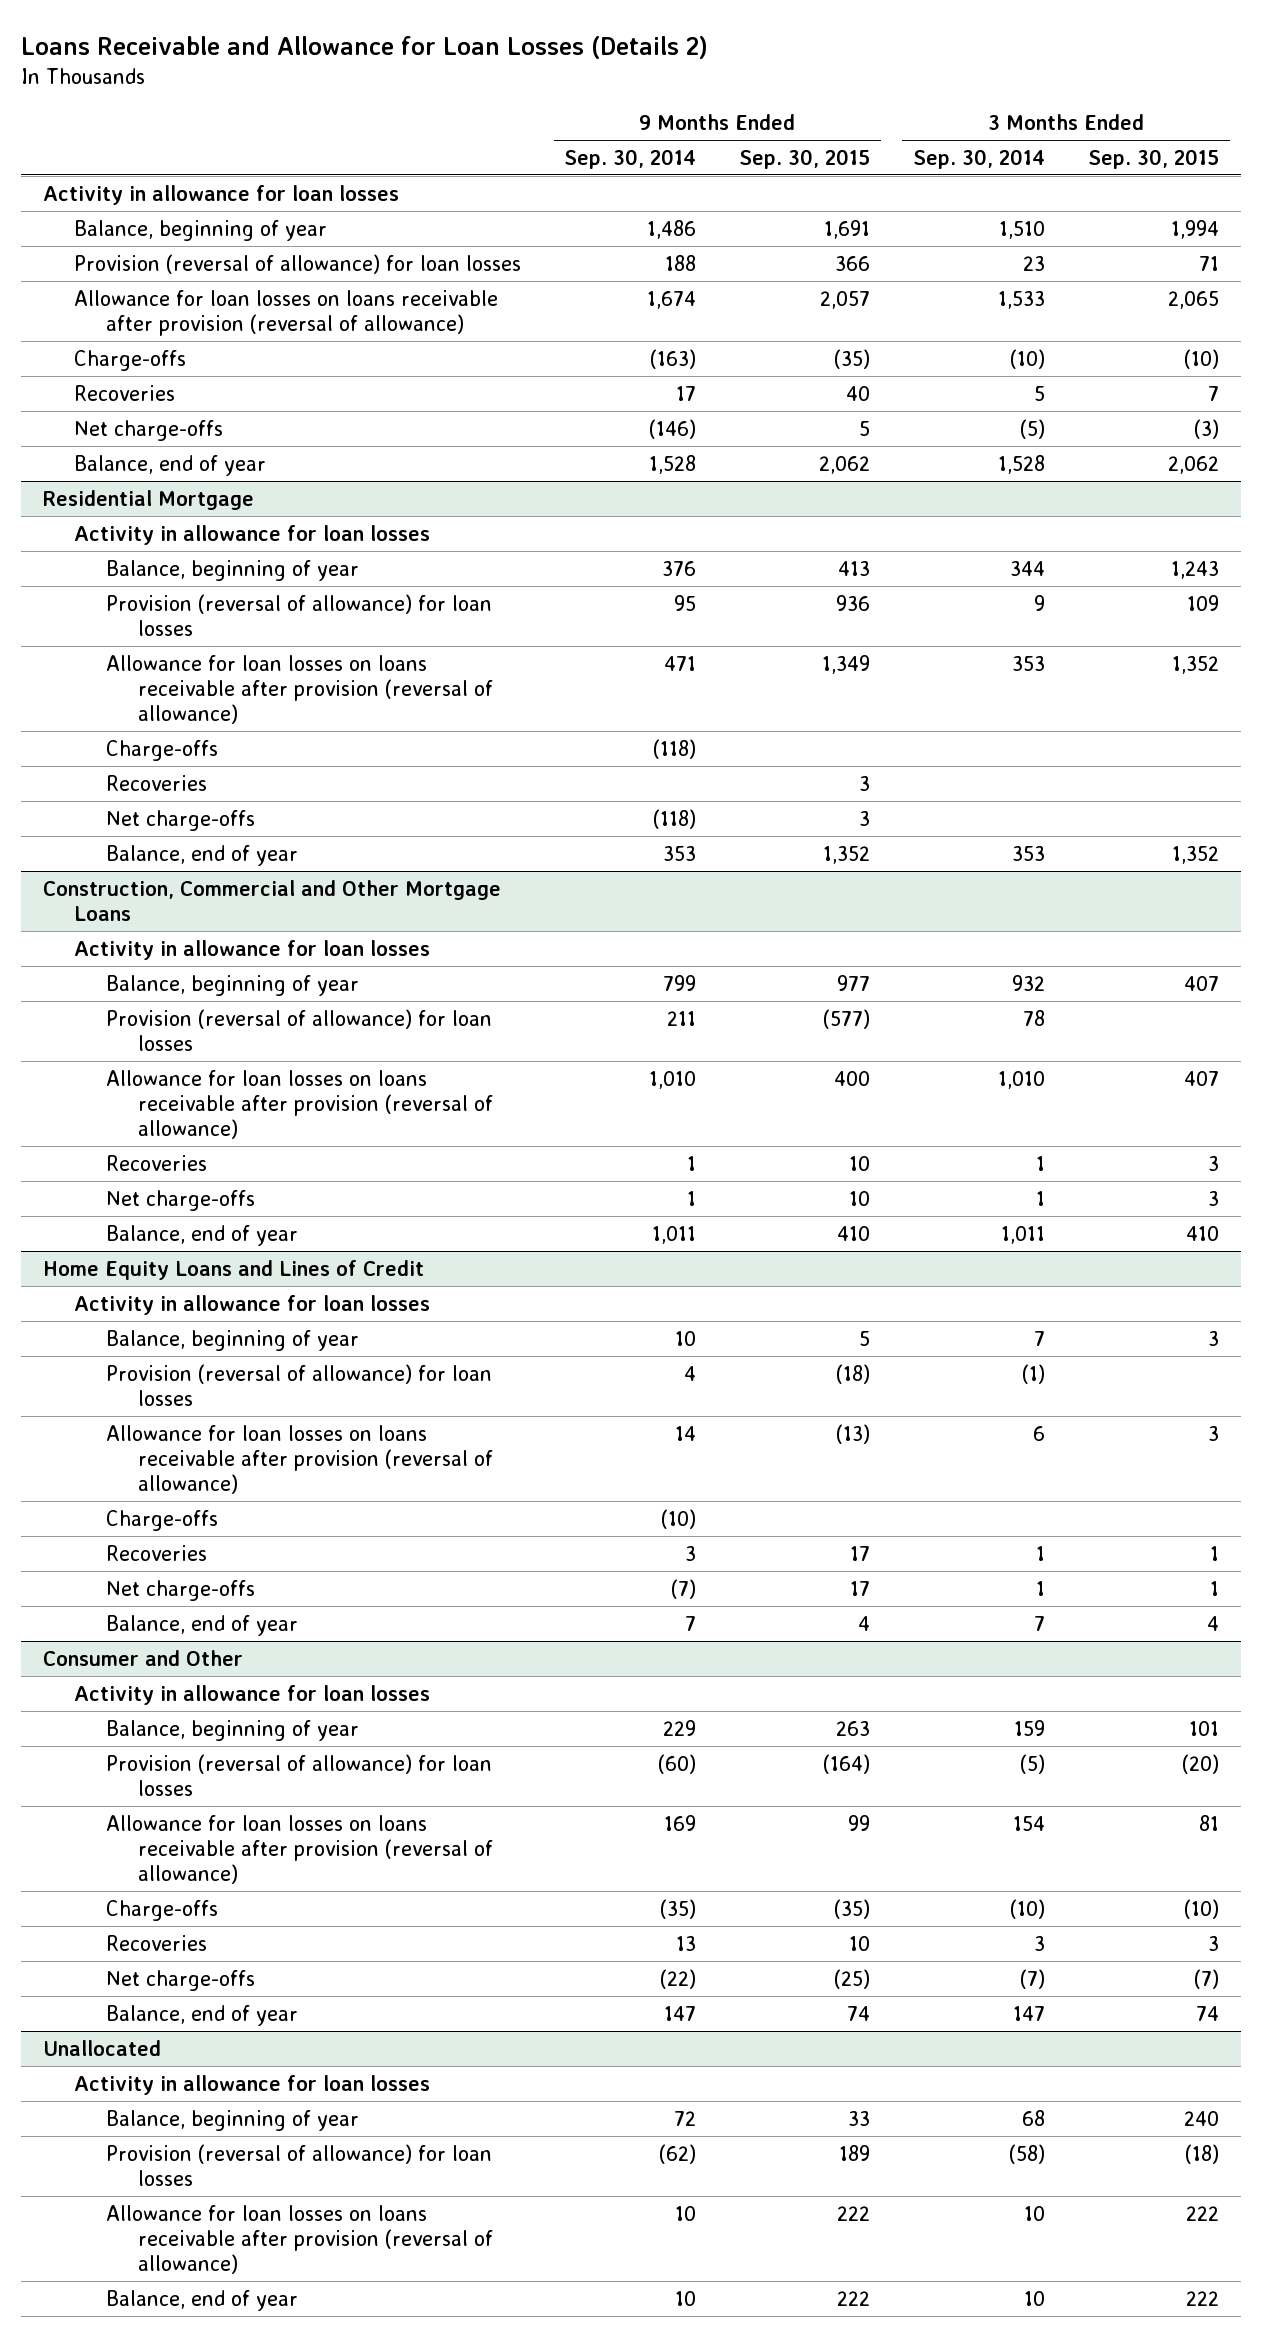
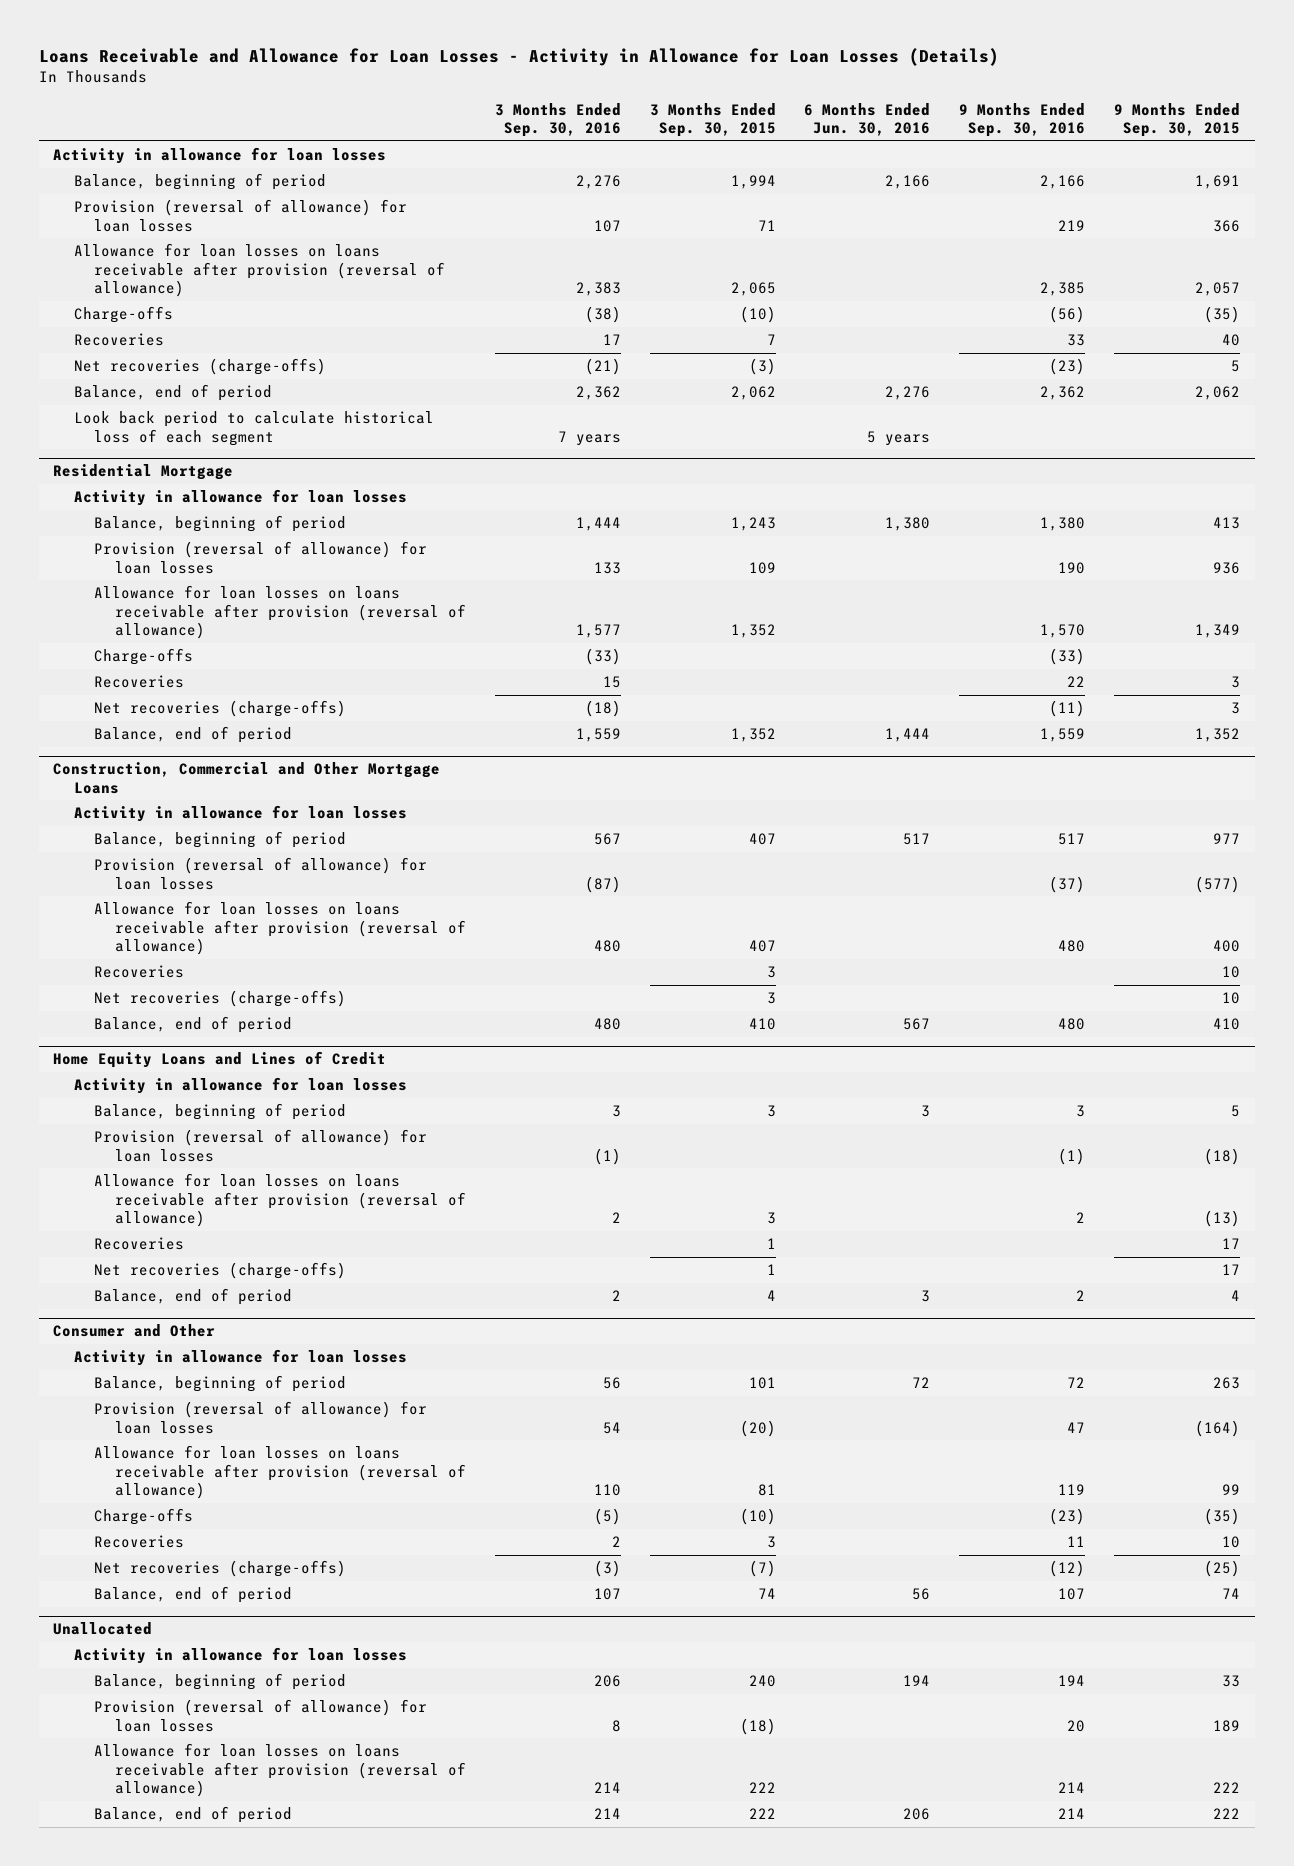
[21,35,709,59] Loans Receivable and Allowance for Loan Losses (Details 2) -> [38,47,999,66] Loans Receivable and Allowance for Loan Losses - Activity in Allowance for Loan Losses (Details)
[564,148,697,169] Sep. 30, 2014 -> none
[913,148,1046,169] Sep. 30, 2014 -> none
none -> [494,102,621,138] 3 Months Ended Sep. 30, 2016
none -> [804,102,931,137] 6 Months Ended Jun. 30, 2016
none -> [959,102,1086,138] 9 Months Ended Sep. 30, 2016
[74,219,328,241] Balance, beginning of year -> [73,173,326,191] Balance, beginning of period
[74,419,224,441] Net charge-offs -> [73,358,326,376] Net recoveries (charge-offs)
[74,454,267,476] Balance, end of year -> [73,384,272,402] Balance, end of period
none -> [73,411,434,446] Look back period to calculate historical loss of each segment
[106,559,360,581] Balance, beginning of year -> [94,515,347,533] Balance, beginning of period
[106,809,256,831] Net charge-offs -> [94,700,347,718] Net recoveries (charge-offs)
[106,844,299,866] Balance, end of year -> [94,726,293,744] Balance, end of period
[106,974,360,996] Balance, beginning of year -> [94,831,347,849] Balance, beginning of period
[106,1189,256,1211] Net charge-offs -> [94,990,347,1008] Net recoveries (charge-offs)
[106,1224,299,1246] Balance, end of year -> [94,1016,293,1034] Balance, end of period
[106,1329,360,1351] Balance, beginning of year -> [94,1103,347,1121] Balance, beginning of period
[106,1509,219,1531] Charge-offs -> none
[106,1579,256,1601] Net charge-offs -> [94,1262,347,1280] Net recoveries (charge-offs)
[106,1614,299,1636] Balance, end of year -> [94,1288,293,1306] Balance, end of period
[106,1719,360,1741] Balance, beginning of year -> [94,1375,347,1393] Balance, beginning of period
[106,1969,256,1991] Net charge-offs -> [94,1560,347,1578] Net recoveries (charge-offs)
[106,2004,299,2026] Balance, end of year -> [94,1586,293,1604] Balance, end of period
[106,2109,360,2131] Balance, beginning of year -> [94,1673,347,1691] Balance, beginning of period
[106,2289,299,2311] Balance, end of year -> [94,1806,293,1824] Balance, end of period

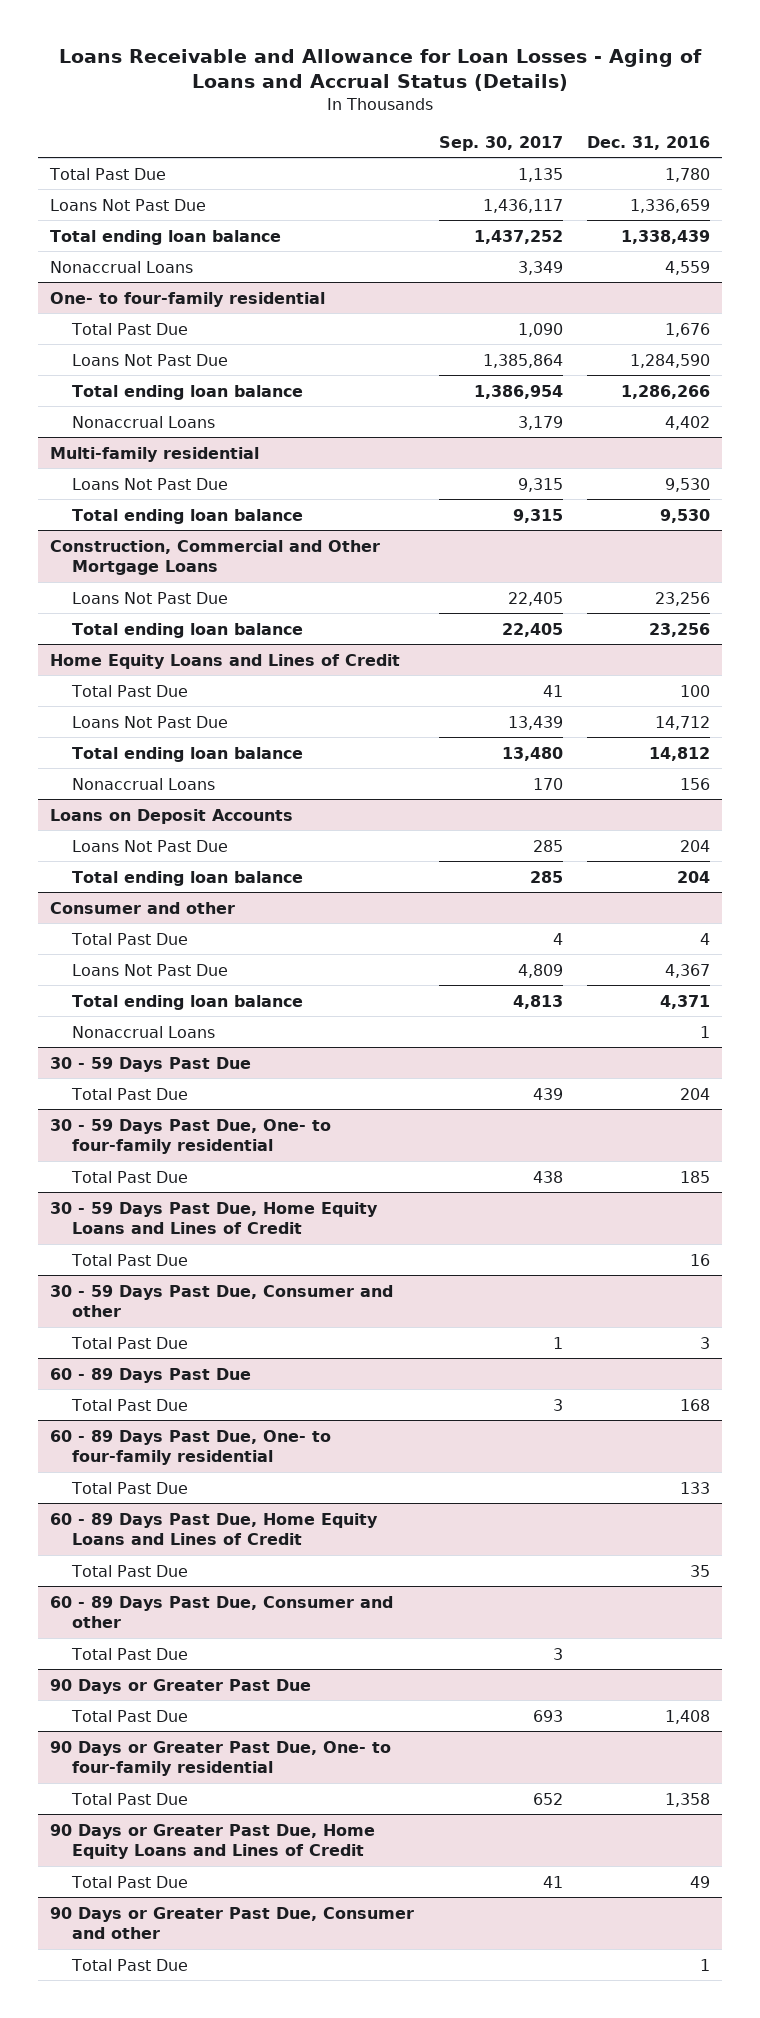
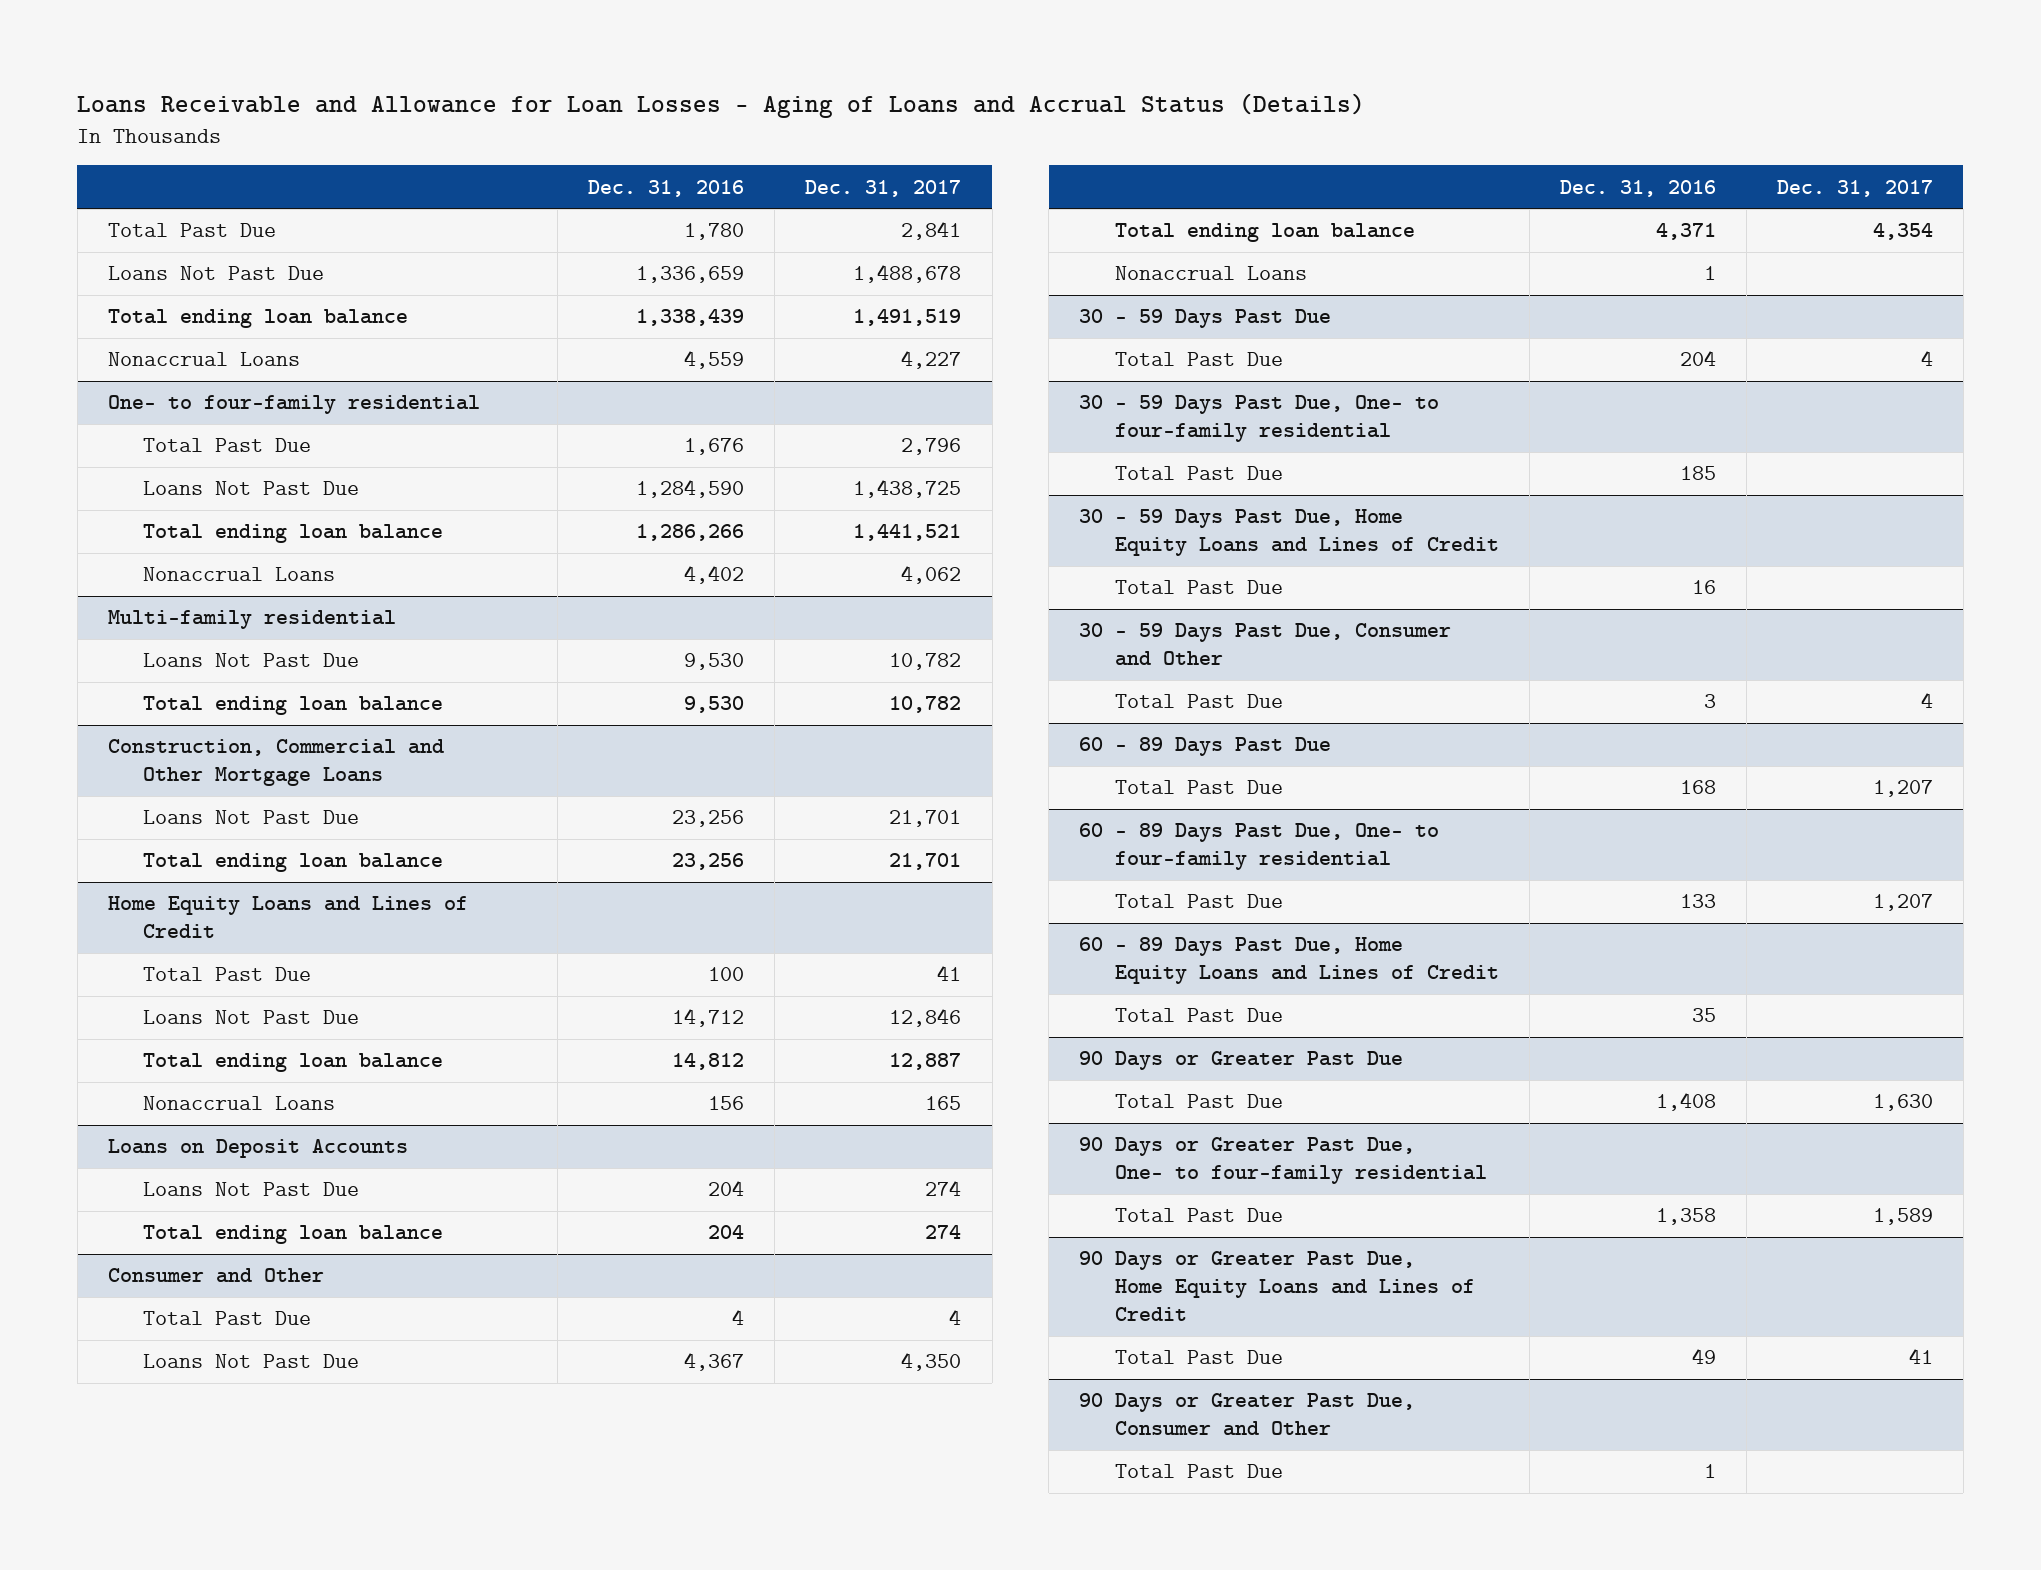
[438,135,563,151] Sep. 30, 2017 -> none
none -> [805,179,962,197] Dec. 31, 2017
[50,901,236,914] Consumer and other -> [107,1268,324,1284] Consumer and Other
[50,1284,394,1317] 30 - 59 Days Past Due, Consumer and other -> [1079,623,1452,667] 30 - 59 Days Past Due, Consumer and Other
[50,1595,394,1628] 60 - 89 Days Past Due, Consumer and other -> none
[71,1647,189,1660] Total Past Due -> none
[50,1906,415,1939] 90 Days or Greater Past Due, Consumer and other -> [1079,1393,1416,1437] 90 Days or Greater Past Due, Consumer and Other

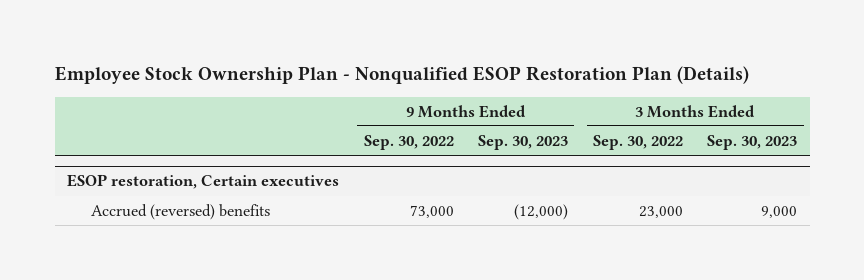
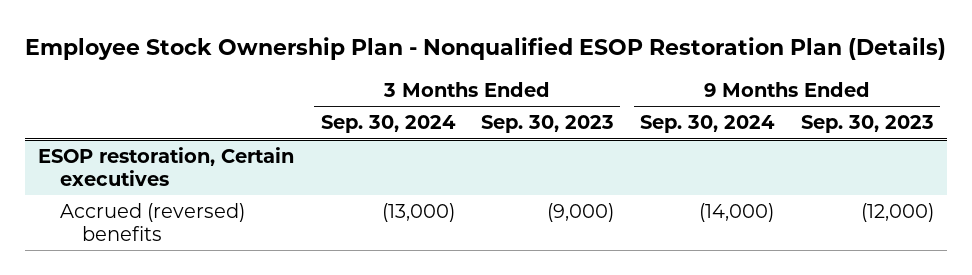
[363,134,454,150] Sep. 30, 2022 -> none
[592,134,683,150] Sep. 30, 2022 -> none
none -> [320,115,456,134] Sep. 30, 2024
none -> [640,115,776,134] Sep. 30, 2024
[761,206,798,219] 9,000 -> [546,202,614,222] (9,000)

